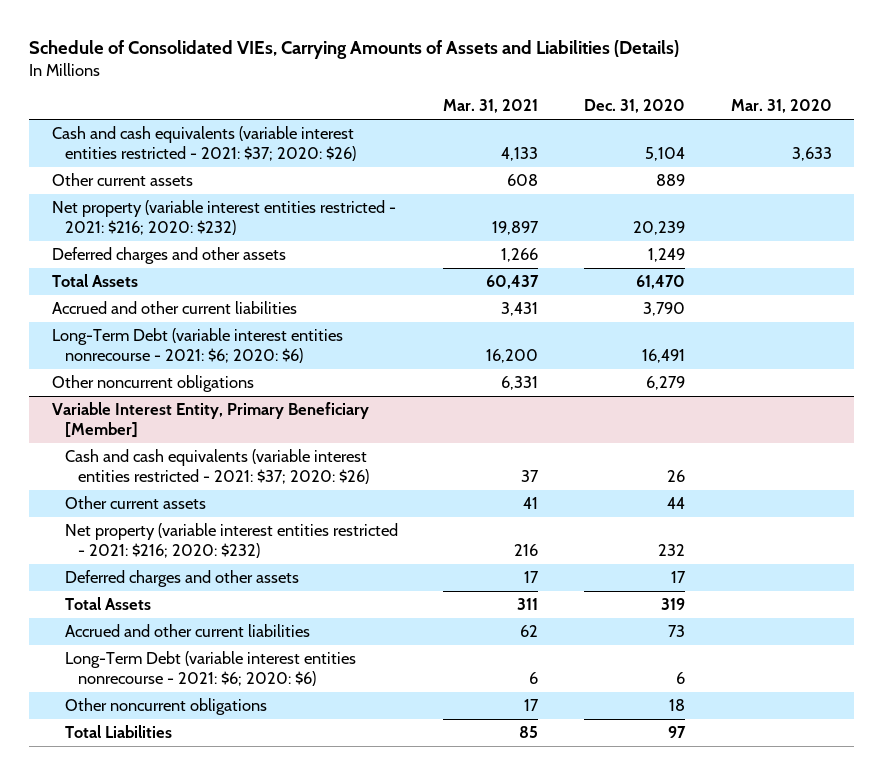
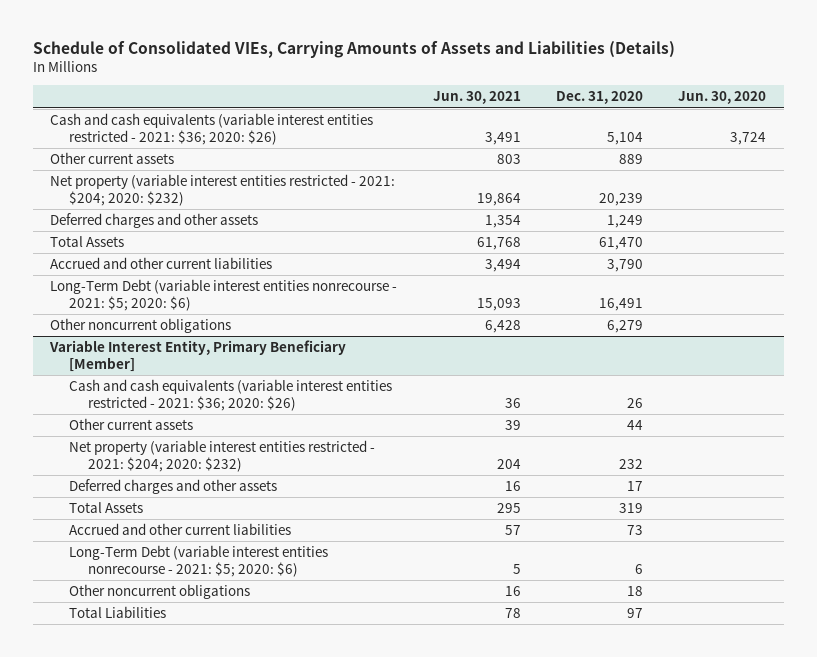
[443,99,539,114] Mar. 31, 2021 -> none
[730,99,832,114] Mar. 31, 2020 -> none
none -> [432,91,521,105] Jun. 30, 2021
none -> [678,91,767,105] Jun. 30, 2020
[51,126,356,161] Cash and cash equivalents (variable interest entities restricted - 2021: $37; 2020: $26) -> [50,113,374,146] Cash and cash equivalents (variable interest entities restricted - 2021: $36; 2020: $26)
[51,200,396,235] Net property (variable interest entities restricted - 2021: $216; 2020: $232) -> [50,174,396,207] Net property (variable interest entities restricted - 2021: $204; 2020: $232)
[51,328,343,363] Long-Term Debt (variable interest entities nonrecourse - 2021: $6; 2020: $6) -> [50,279,398,312] Long-Term Debt (variable interest entities nonrecourse - 2021: $5; 2020: $6)
[64,449,369,484] Cash and cash equivalents (variable interest entities restricted - 2021: $37; 2020: $26) -> [69,379,393,412] Cash and cash equivalents (variable interest entities restricted - 2021: $36; 2020: $26)
[64,523,398,558] Net property (variable interest entities restricted - 2021: $216; 2020: $232) -> [69,440,376,473] Net property (variable interest entities restricted - 2021: $204; 2020: $232)
[64,651,356,686] Long-Term Debt (variable interest entities nonrecourse - 2021: $6; 2020: $6) -> [69,545,329,578] Long-Term Debt (variable interest entities nonrecourse - 2021: $5; 2020: $6)

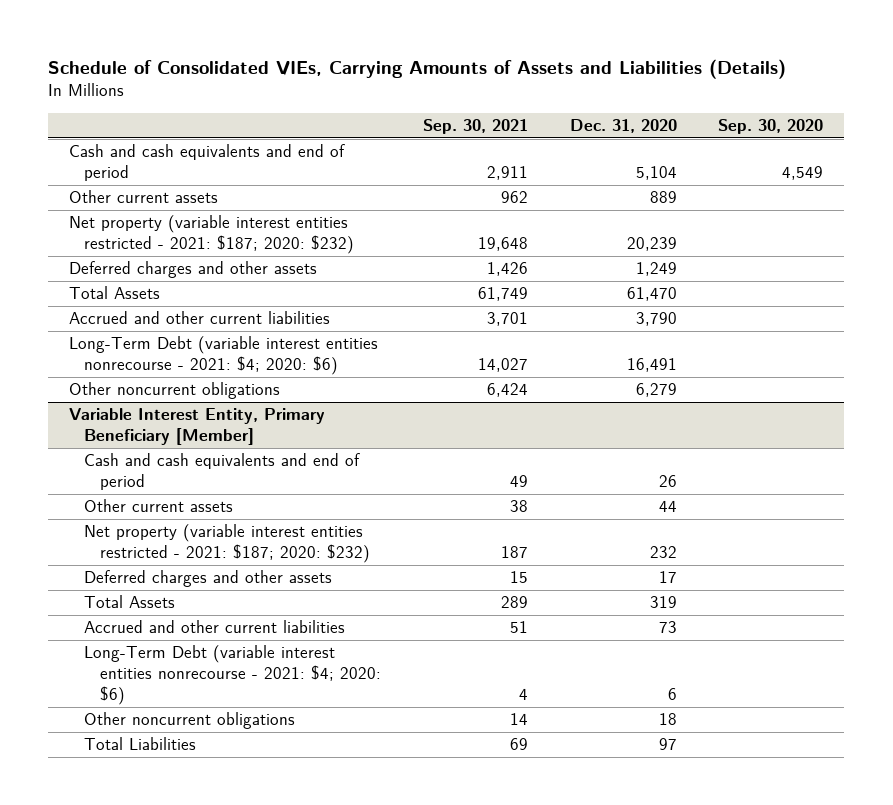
[432,91,521,105] Jun. 30, 2021 -> none
[678,91,767,105] Jun. 30, 2020 -> none
none -> [422,119,528,135] Sep. 30, 2021
none -> [718,119,824,135] Sep. 30, 2020
[50,113,374,146] Cash and cash equivalents (variable interest entities restricted - 2021: $36; 2020: $26) -> [69,144,346,182] Cash and cash equivalents and end of period
[50,174,396,207] Net property (variable interest entities restricted - 2021: $204; 2020: $232) -> [69,215,355,255] Net property (variable interest entities restricted - 2021: $187; 2020: $232)
[50,279,398,312] Long-Term Debt (variable interest entities nonrecourse - 2021: $5; 2020: $6) -> [69,336,379,376] Long-Term Debt (variable interest entities nonrecourse - 2021: $4; 2020: $6)
[69,379,393,412] Cash and cash equivalents (variable interest entities restricted - 2021: $36; 2020: $26) -> [84,453,361,491] Cash and cash equivalents and end of period
[69,440,376,473] Net property (variable interest entities restricted - 2021: $204; 2020: $232) -> [84,524,370,564] Net property (variable interest entities restricted - 2021: $187; 2020: $232)
[69,545,329,578] Long-Term Debt (variable interest entities nonrecourse - 2021: $5; 2020: $6) -> [84,645,381,705] Long-Term Debt (variable interest entities nonrecourse - 2021: $4; 2020: $6)

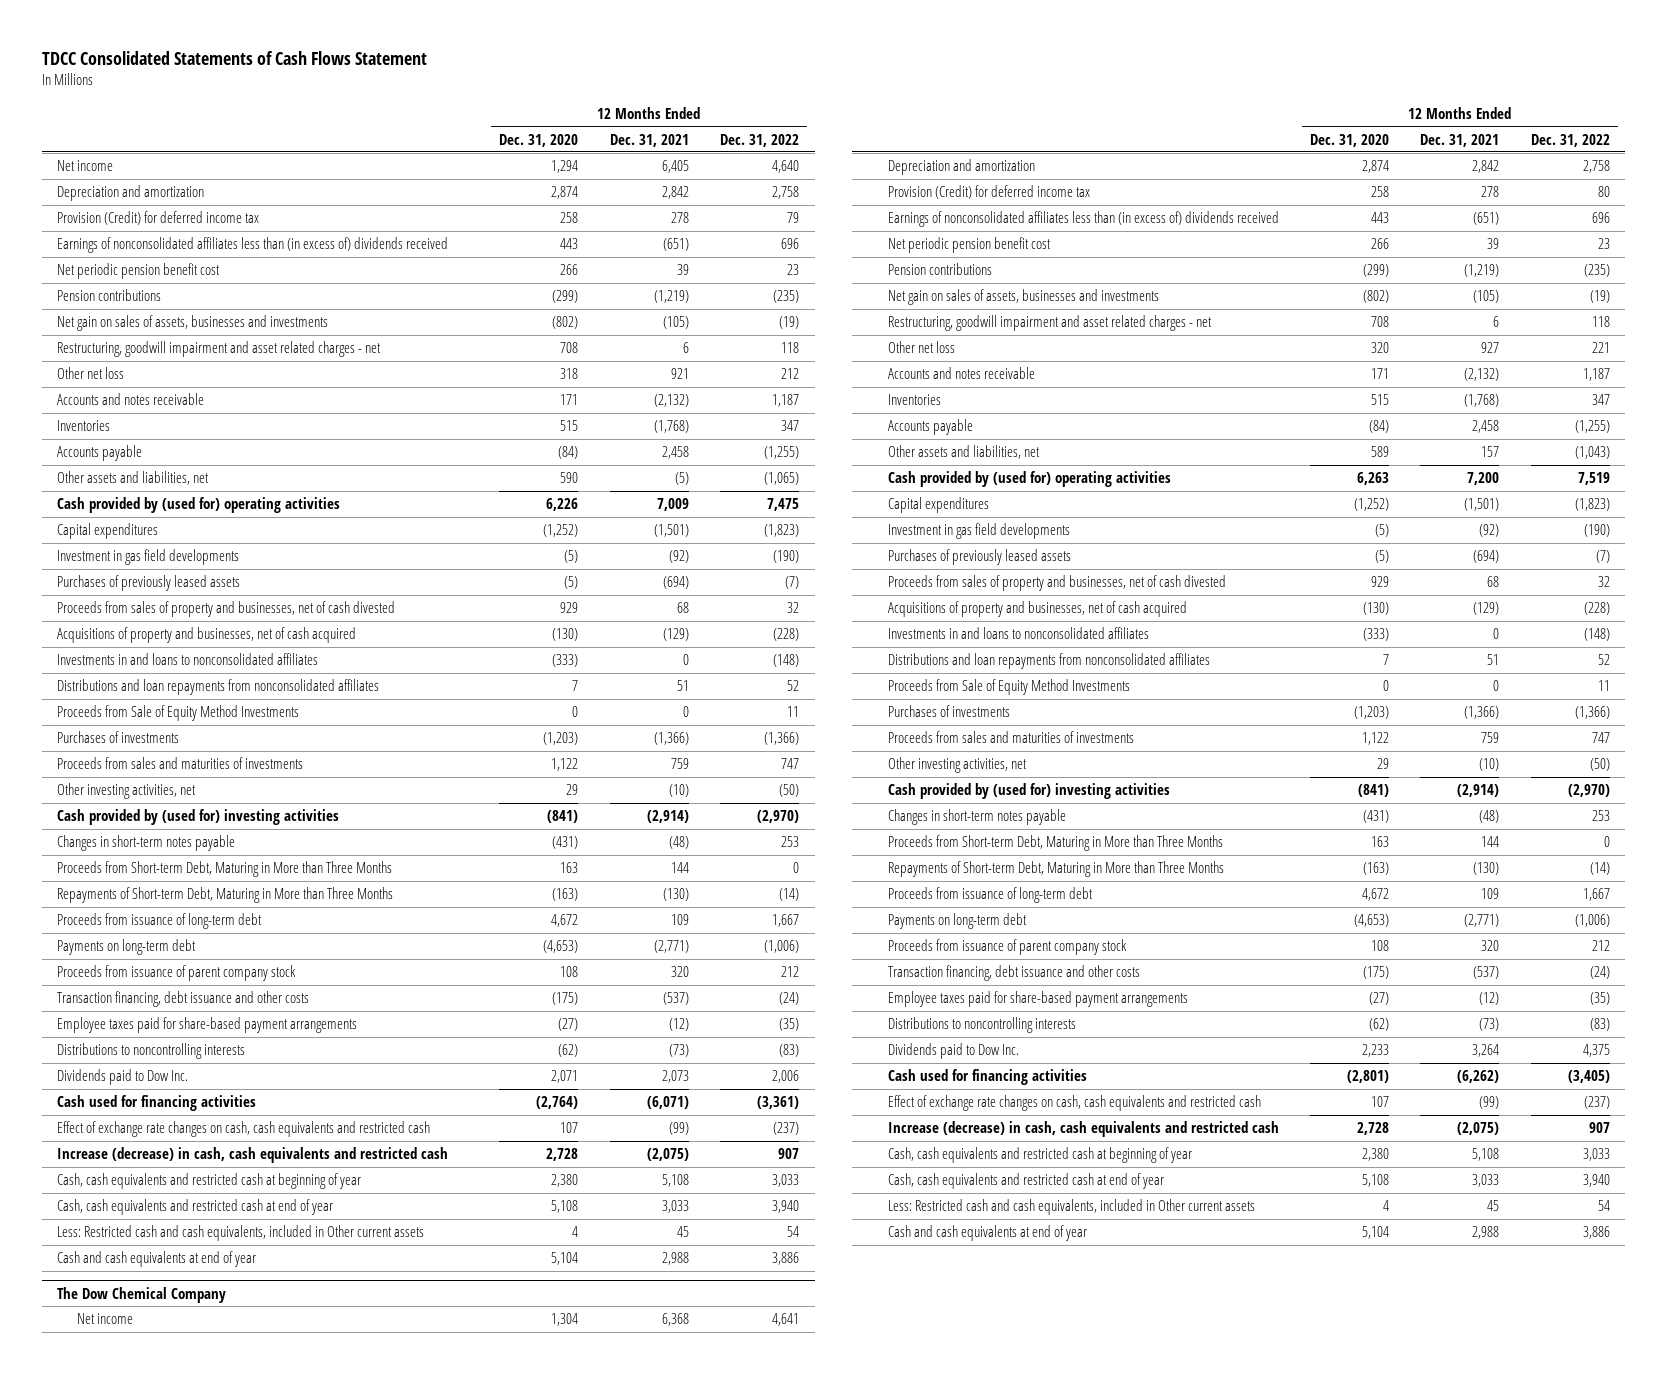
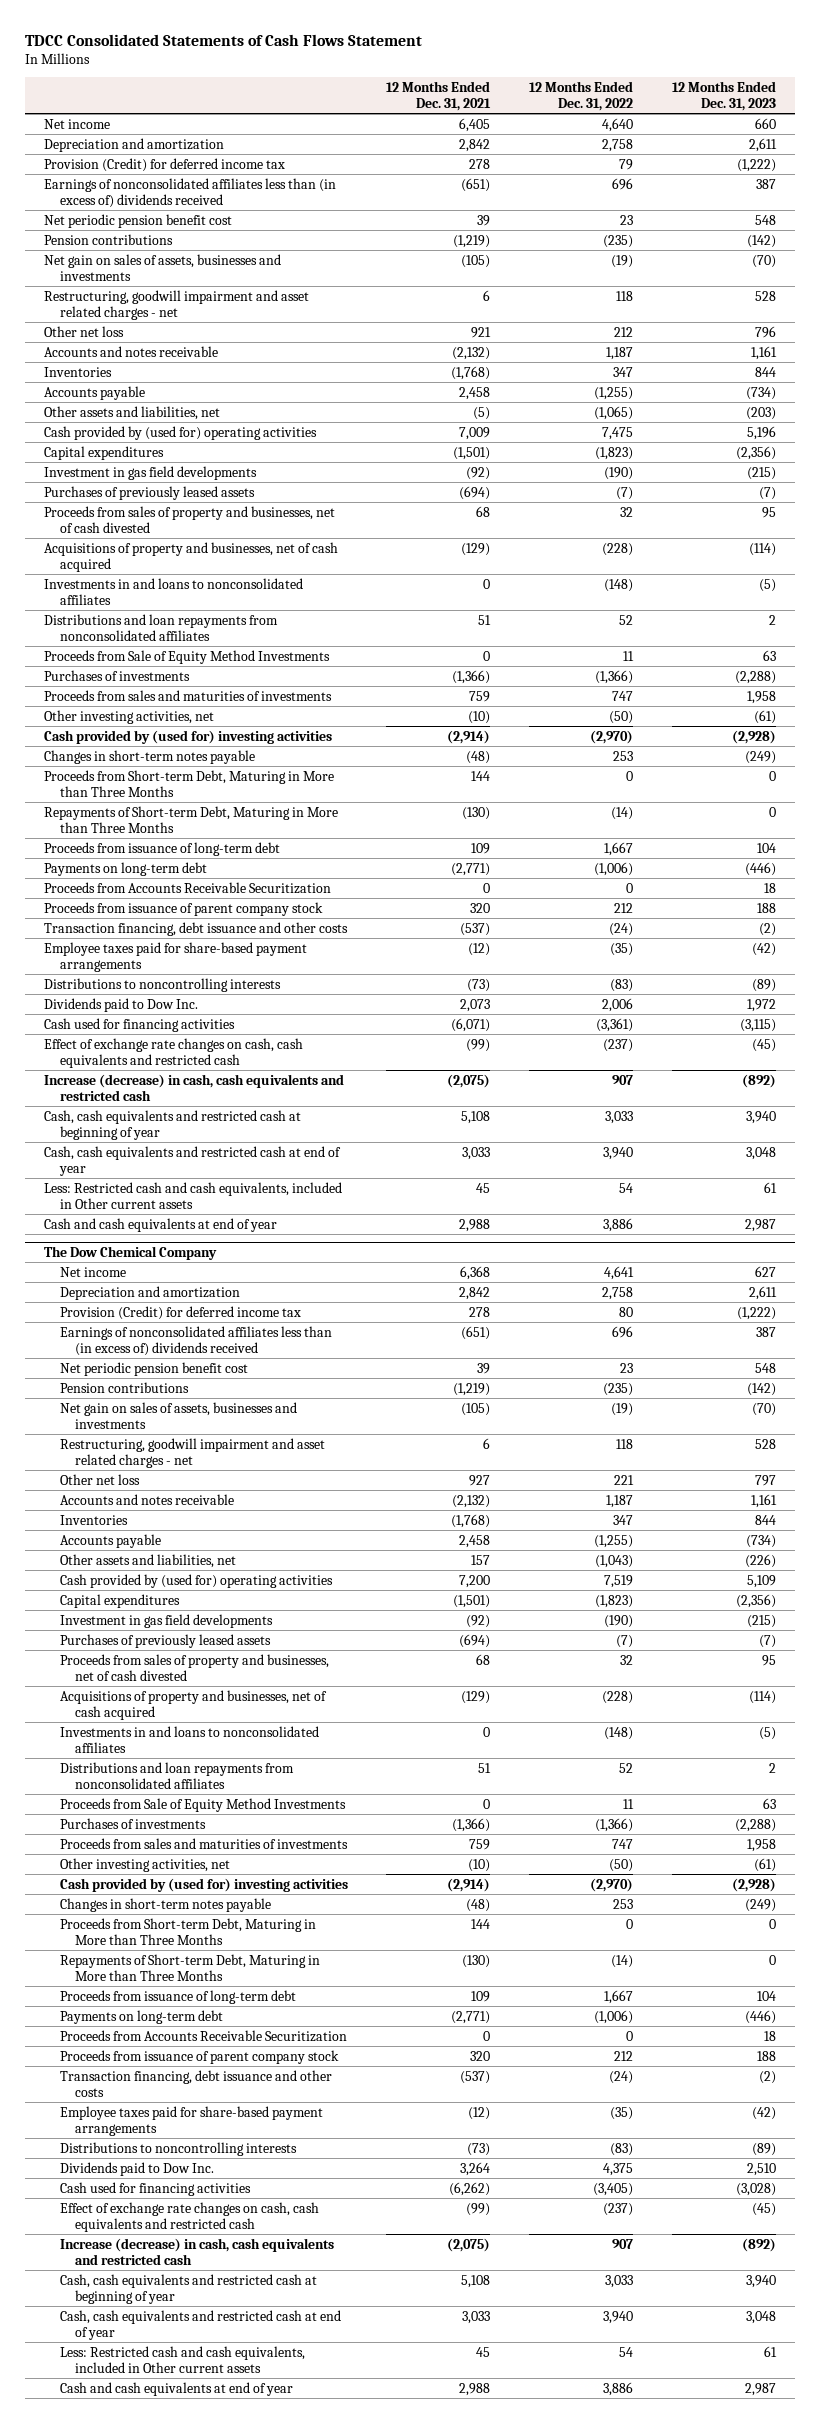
[499,133,579,147] Dec. 31, 2020 -> none
none -> [671,80,776,111] 12 Months Ended Dec. 31, 2023
none -> [44,881,332,894] Proceeds from Accounts Receivable Securitization
none -> [59,2029,347,2042] Proceeds from Accounts Receivable Securitization

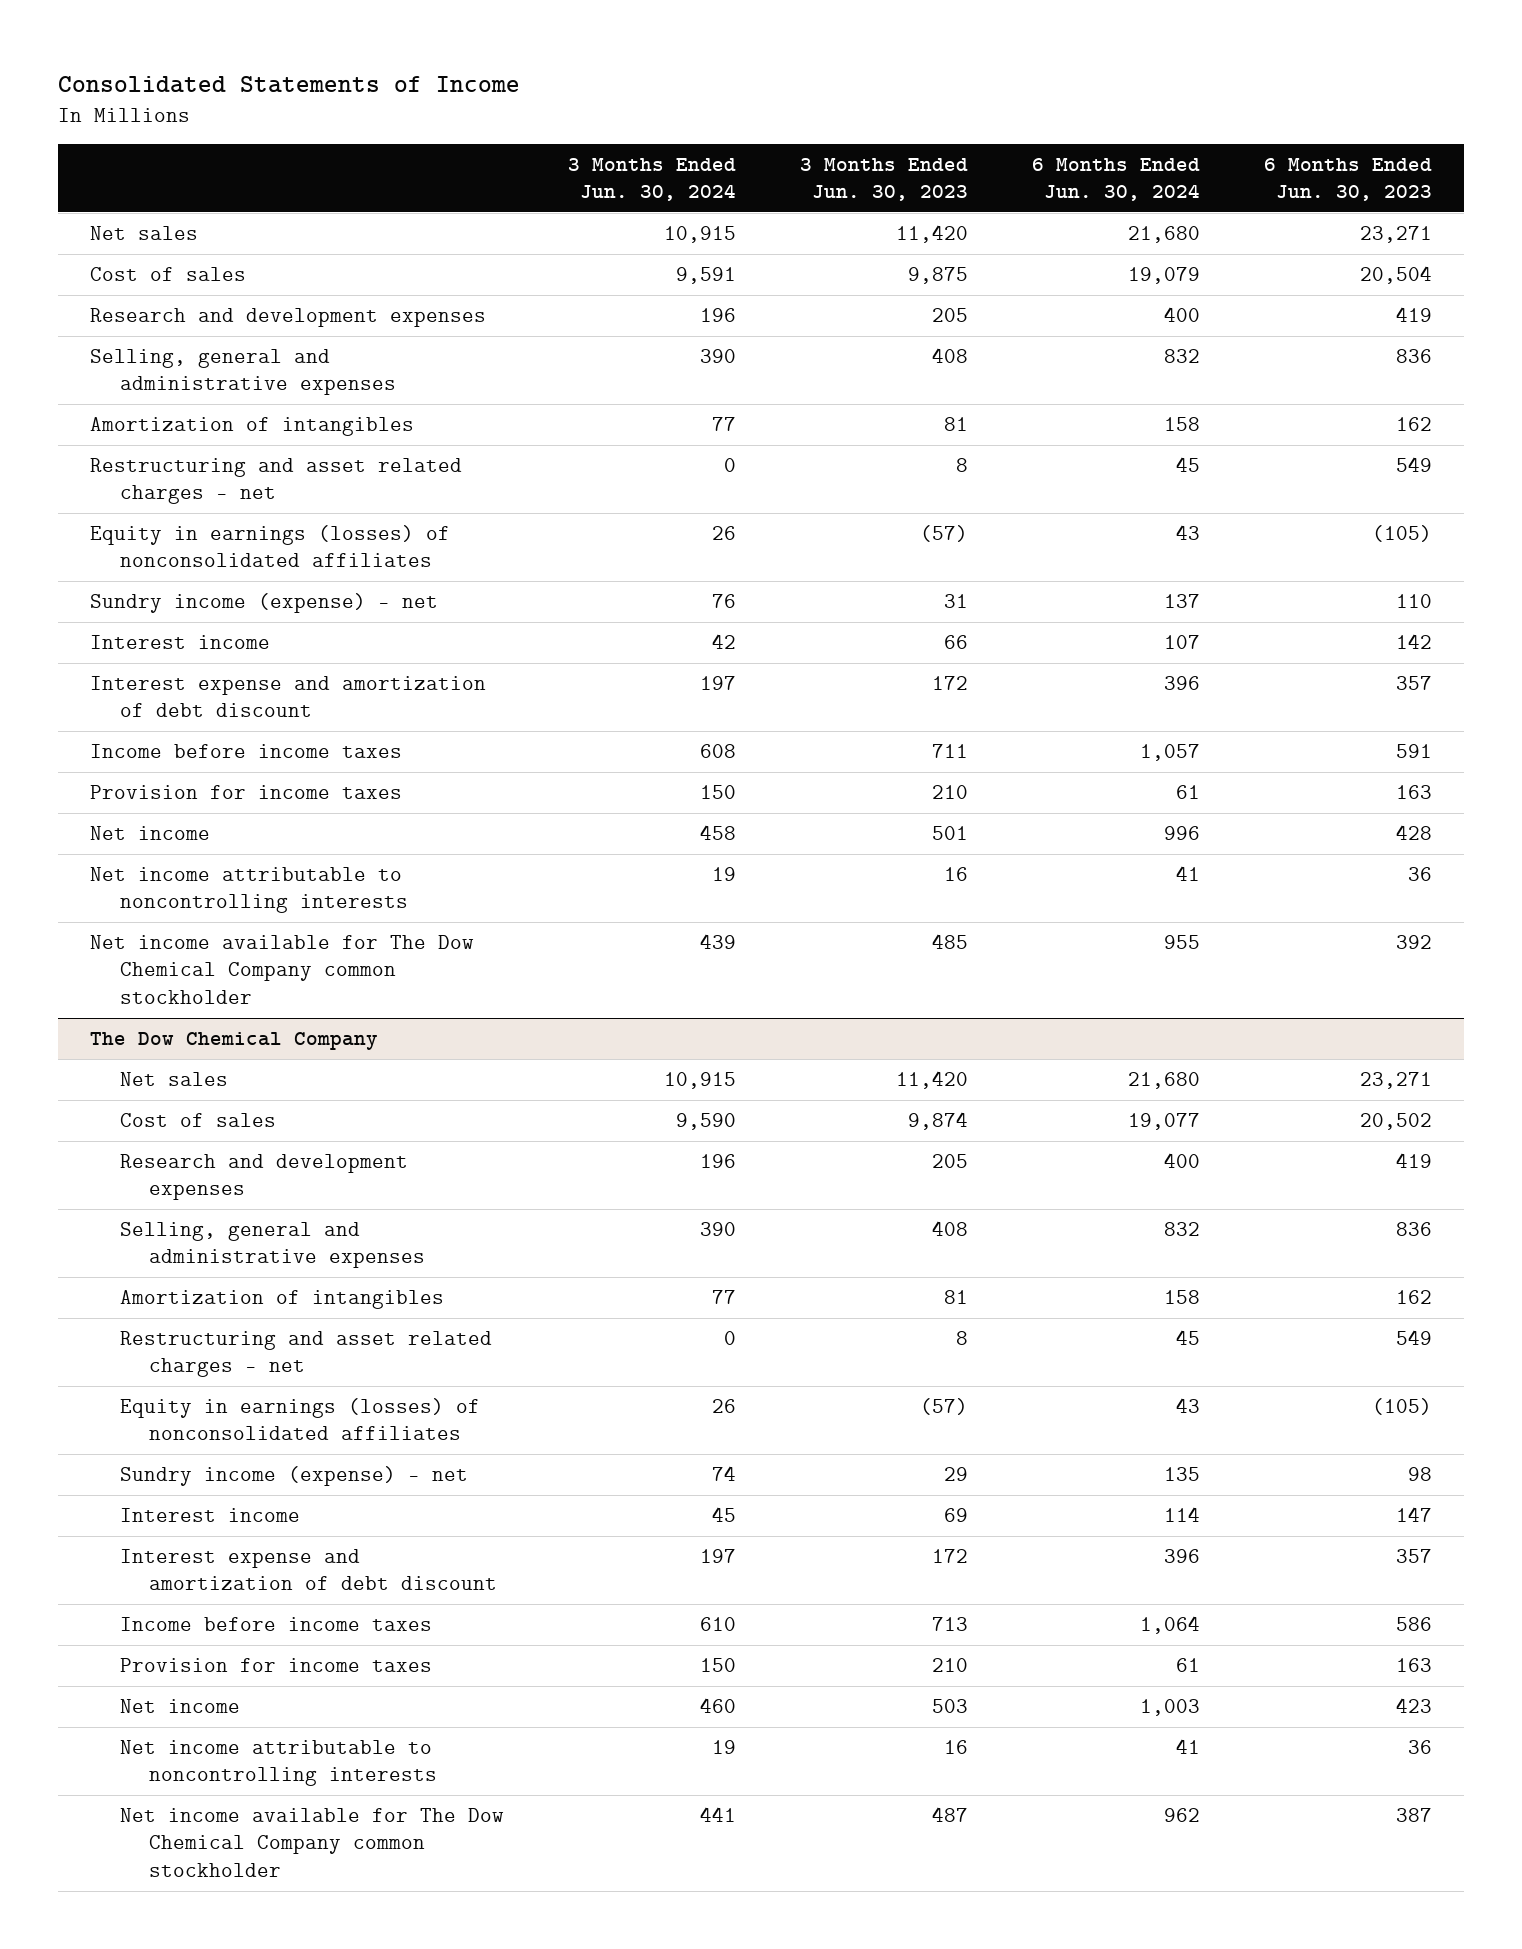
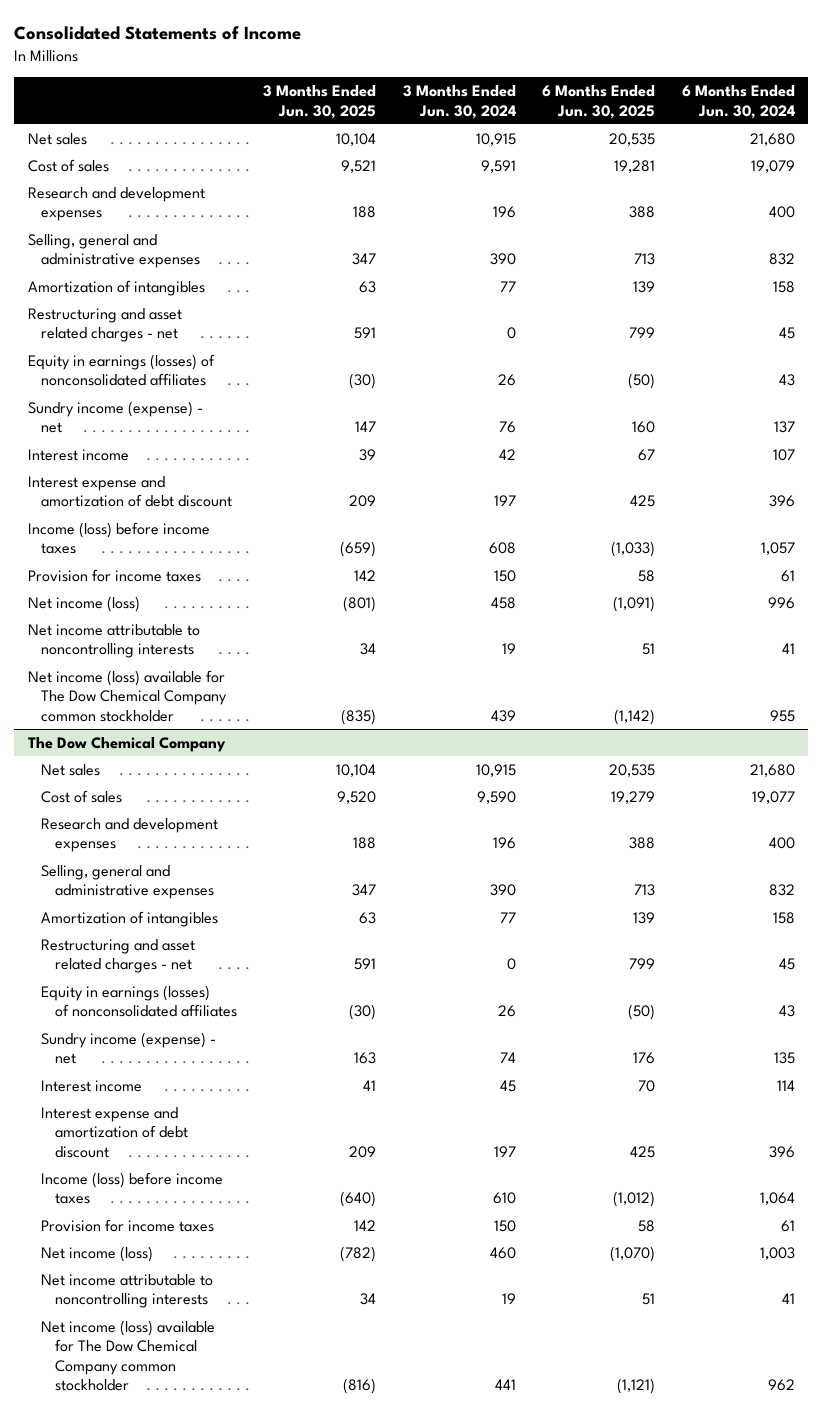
[799,157,968,202] 3 Months Ended Jun. 30, 2023 -> none
[1264,157,1433,202] 6 Months Ended Jun. 30, 2023 -> none
none -> [263,85,377,119] 3 Months Ended Jun. 30, 2025
none -> [542,85,656,119] 6 Months Ended Jun. 30, 2025
[89,744,402,759] Income before income taxes -> [27,522,210,555] Income (loss) before income taxes
[89,826,210,841] Net income -> [27,596,140,613] Net income (loss)
[89,935,474,1004] Net income available for The Dow Chemical Company common stockholder -> [27,670,228,722] Net income (loss) available for The Dow Chemical Company common stockholder
[119,1617,432,1632] Income before income taxes -> [41,1172,224,1205] Income (loss) before income taxes
[119,1699,240,1714] Net income -> [41,1246,154,1263] Net income (loss)
[119,1808,504,1877] Net income available for The Dow Chemical Company common stockholder -> [41,1320,216,1391] Net income (loss) available for The Dow Chemical Company common stockholder

